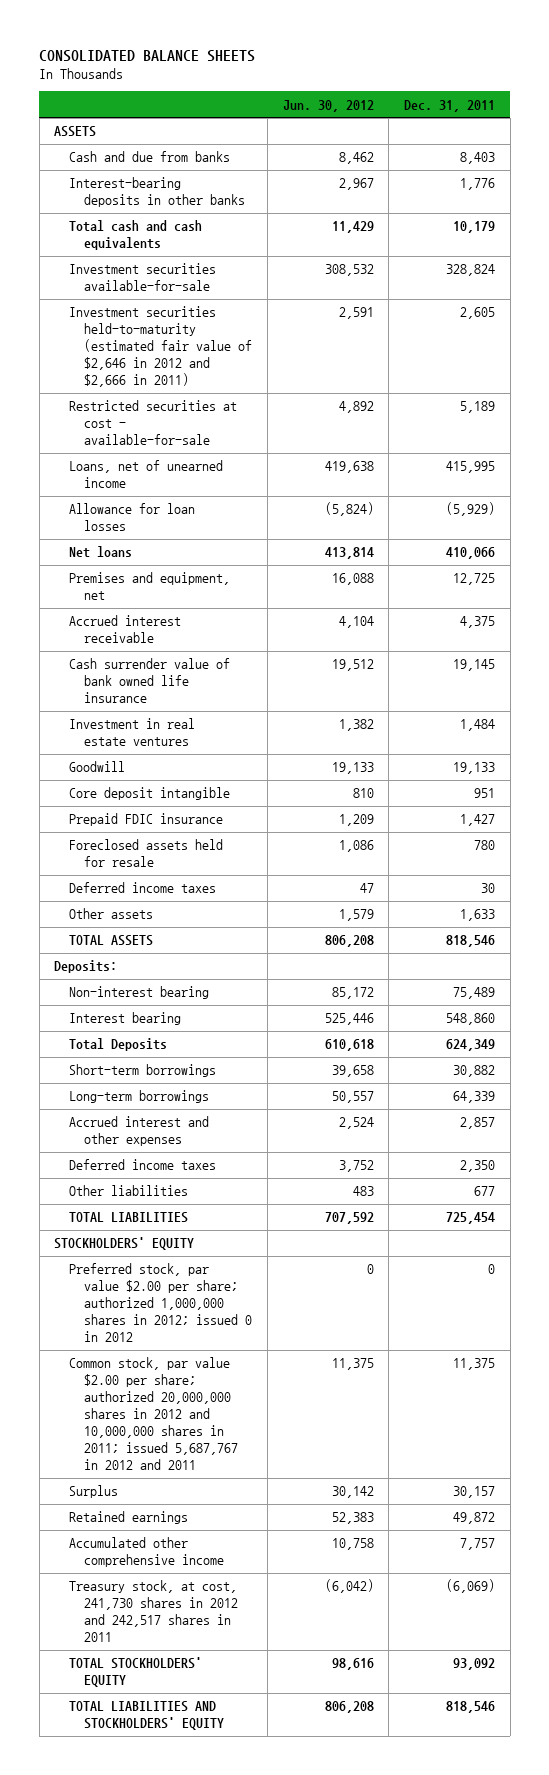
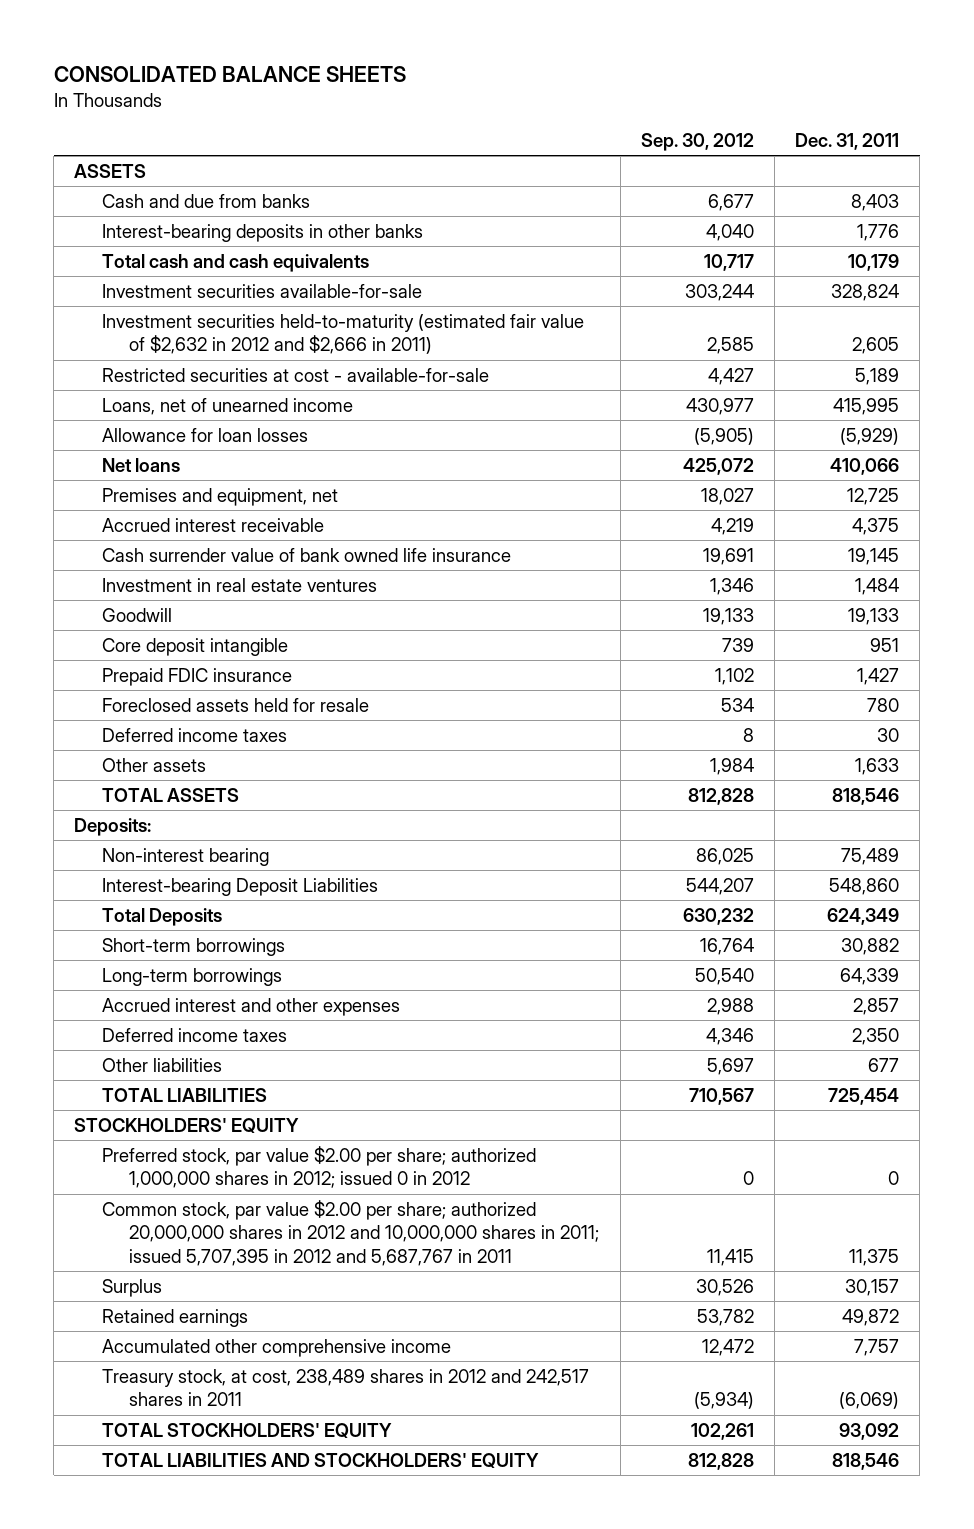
[282,99,374,112] Jun. 30, 2012 -> none
none -> [640,133,754,152] Sep. 30, 2012
[69,306,253,388] Investment securities held-to-maturity (estimated fair value of $2,646 in 2012 and $2,666 in 2011) -> [101,313,584,355] Investment securities held-to-maturity (estimated fair value of $2,632 in 2012 and $2,666 in 2011)
[69,1012,182,1026] Interest bearing -> [101,877,378,896] Interest-bearing Deposit Liabilities
[69,1357,239,1471] Common stock, par value $2.00 per share; authorized 20,000,000 shares in 2012 and 10,000,000 shares in 2011; issued 5,687,767 in 2012 and 2011 -> [101,1199,600,1266] Common stock, par value $2.00 per share; authorized 20,000,000 shares in 2012 and 10,000,000 shares in 2011; issued 5,707,395 in 2012 and 5,687,767 in 2011
[69,1580,239,1643] Treasury stock, at cost, 241,730 shares in 2012 and 242,517 shares in 2011 -> [101,1368,589,1407] Treasury stock, at cost, 238,489 shares in 2012 and 242,517 shares in 2011

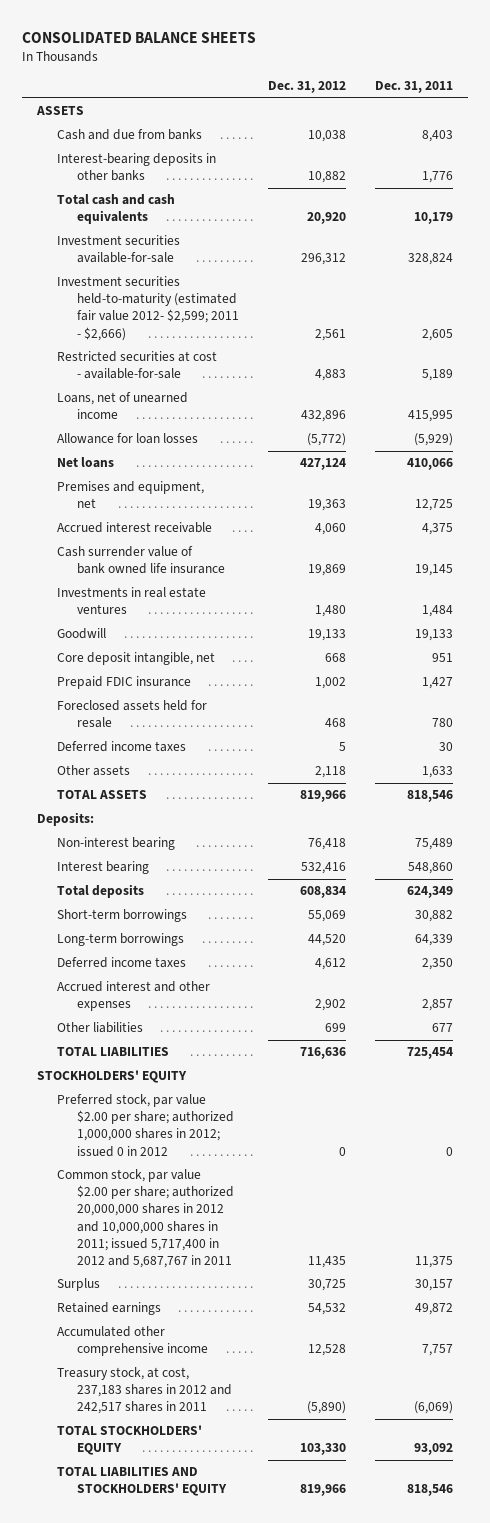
[640,133,754,152] Sep. 30, 2012 -> none
none -> [267,81,346,94] Dec. 31, 2012
[101,313,584,355] Investment securities held-to-maturity (estimated fair value of $2,632 in 2012 and $2,666 in 2011) -> [56,276,239,341] Investment securities held-to-maturity (estimated fair value 2012- $2,599; 2011 - $2,666)
[101,577,377,592] Investment in real estate ventures -> [56,587,206,615] Investments in real estate ventures
[101,637,288,656] Core deposit intangible -> [56,652,215,666] Core deposit intangible, net
[101,877,378,896] Interest-bearing Deposit Liabilities -> [56,861,149,875] Interest bearing
[101,907,222,926] Total Deposits -> [56,884,144,899] Total deposits
[101,997,400,1016] Accrued interest and other expenses -> [56,981,210,1012] Accrued interest and other expenses
[101,1199,600,1266] Common stock, par value $2.00 per share; authorized 20,000,000 shares in 2012 and 10,000,000 shares in 2011; issued 5,707,395 in 2012 and 5,687,767 in 2011 -> [56,1169,234,1268] Common stock, par value $2.00 per share; authorized 20,000,000 shares in 2012 and 10,000,000 shares in 2011; issued 5,717,400 in 2012 and 5,687,767 in 2011
[101,1368,589,1407] Treasury stock, at cost, 238,489 shares in 2012 and 242,517 shares in 2011 -> [56,1367,232,1415] Treasury stock, at cost, 237,183 shares in 2012 and 242,517 shares in 2011

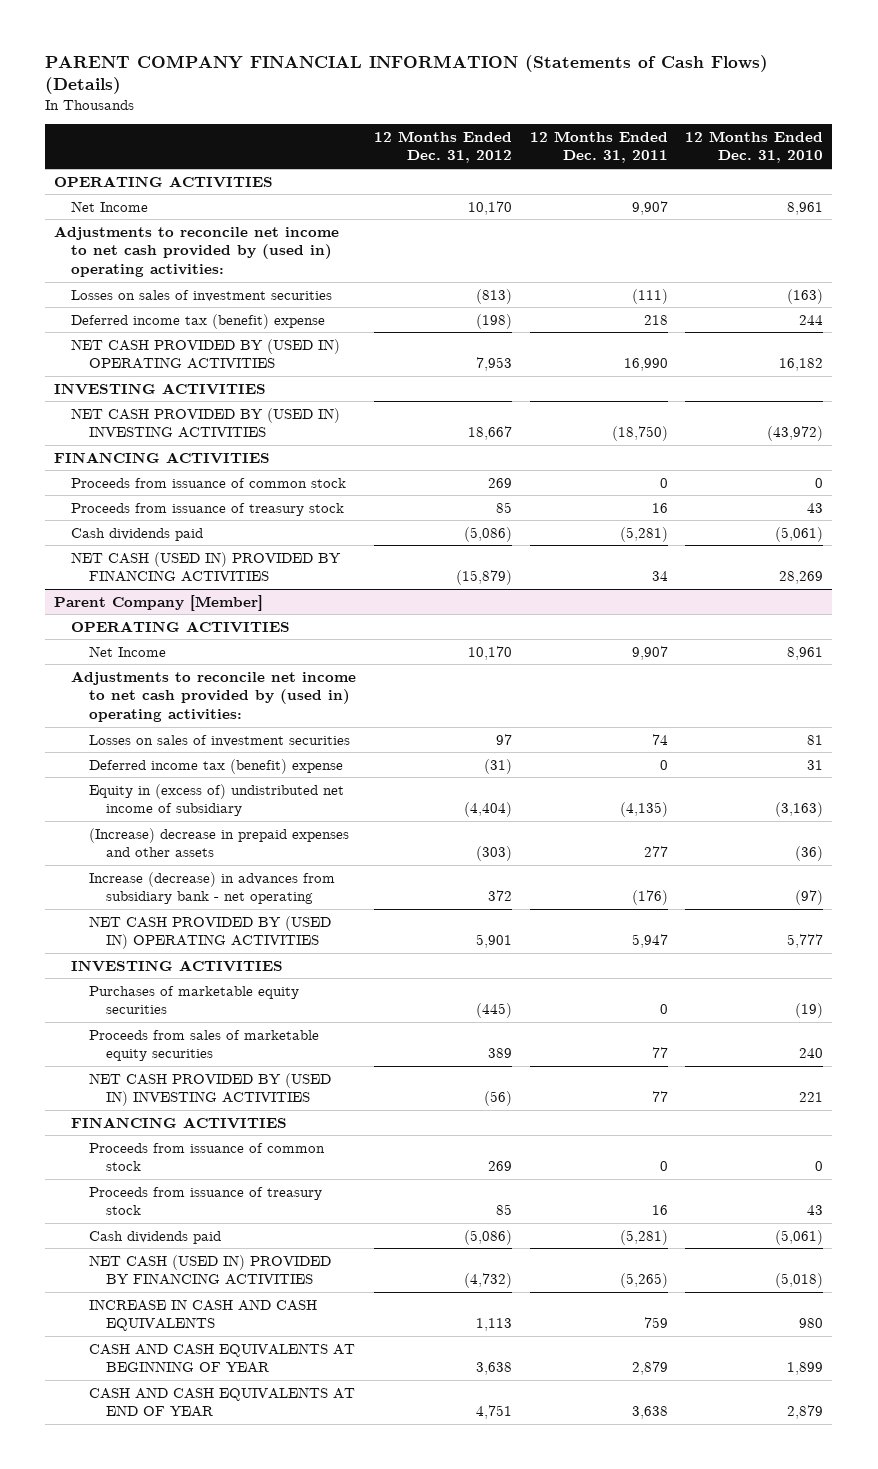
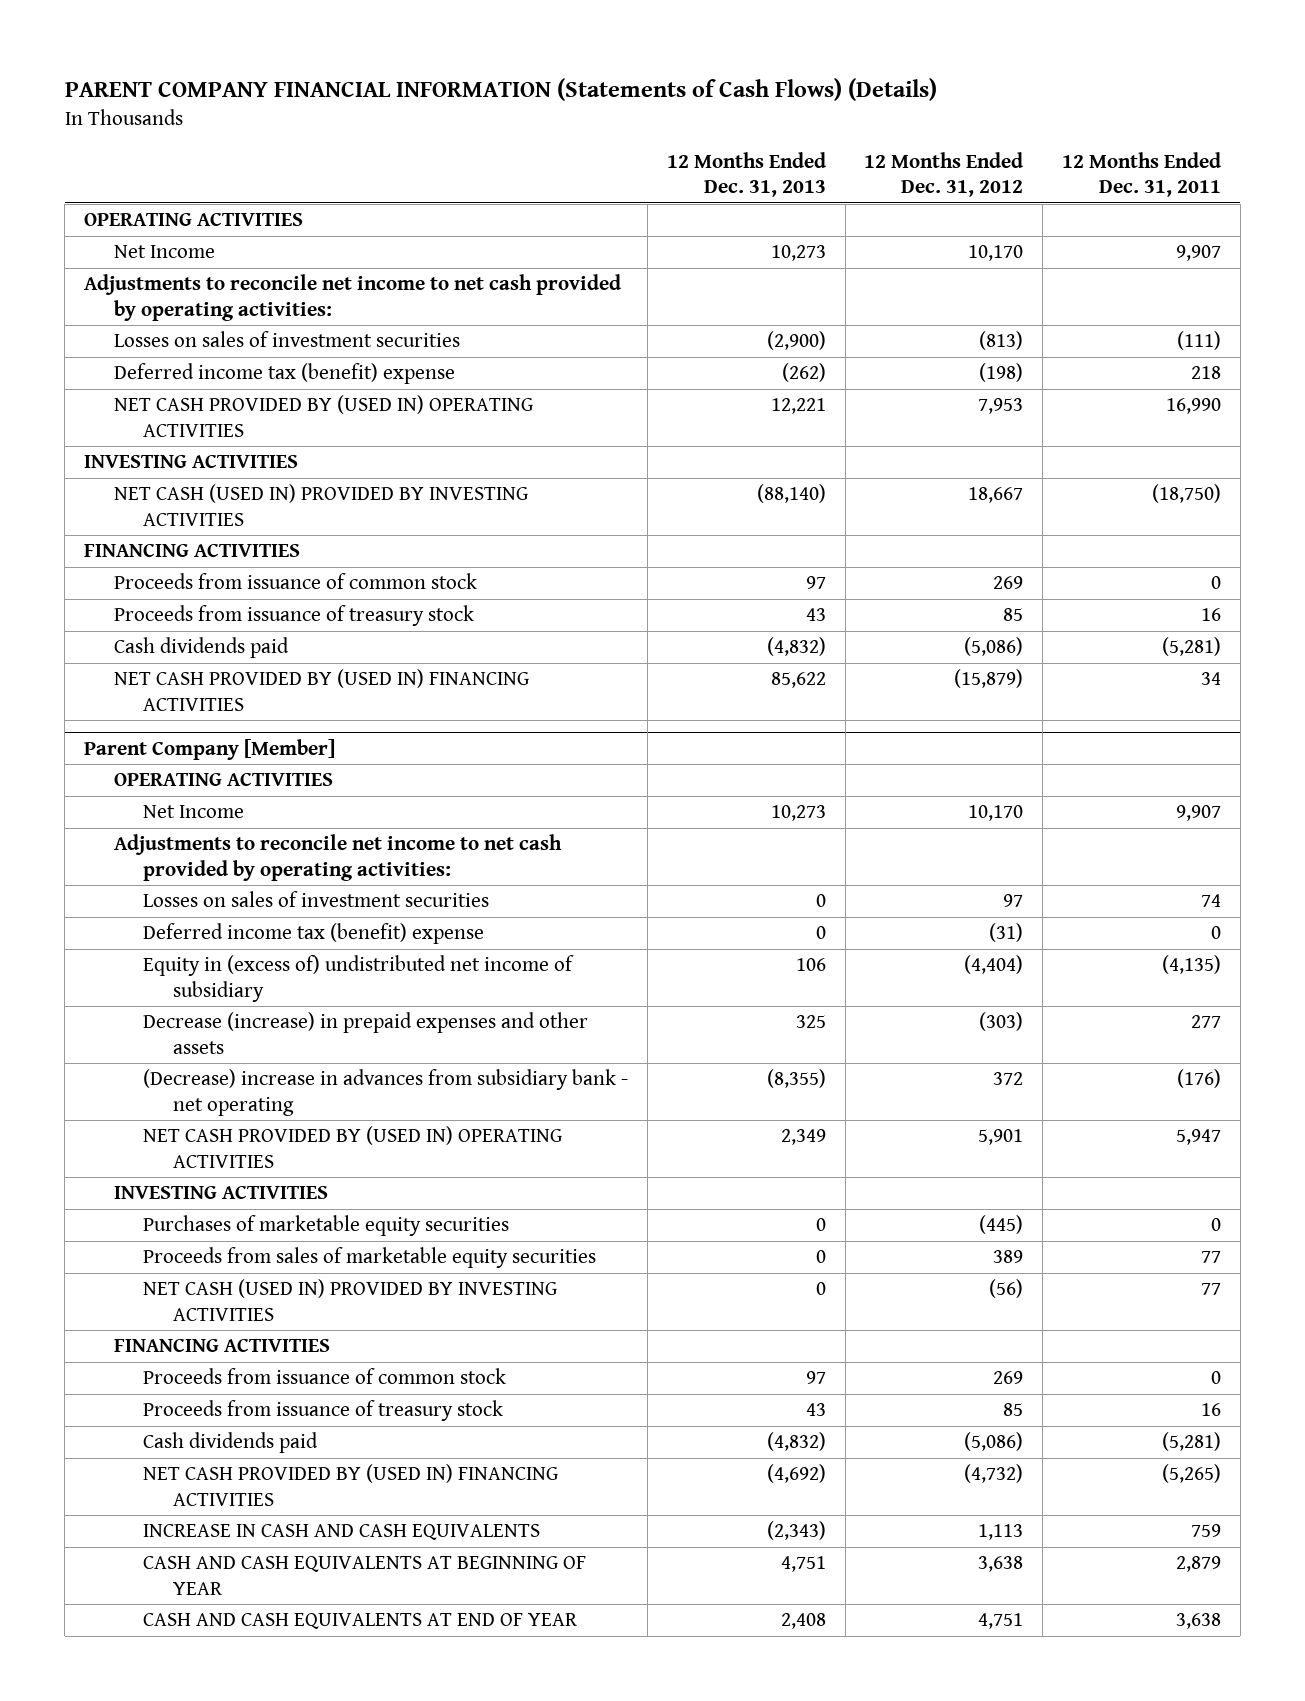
[685,130,824,164] 12 Months Ended Dec. 31, 2010 -> none
none -> [666,151,826,198] 12 Months Ended Dec. 31, 2013
[54,225,340,278] Adjustments to reconcile net income to net cash provided by (used in) operating activities: -> [83,274,621,321] Adjustments to reconcile net income to net cash provided by operating activities:
[71,407,341,439] NET CASH PROVIDED BY (USED IN) INVESTING ACTIVITIES -> [113,484,528,526] NET CASH (USED IN) PROVIDED BY INVESTING ACTIVITIES
[71,551,342,583] NET CASH (USED IN) PROVIDED BY FINANCING ACTIVITIES -> [113,669,529,711] NET CASH PROVIDED BY (USED IN) FINANCING ACTIVITIES
[71,670,357,723] Adjustments to reconcile net income to net cash provided by (used in) operating activities: -> [113,834,562,881] Adjustments to reconcile net income to net cash provided by operating activities:
[88,827,349,858] (Increase) decrease in prepaid expenses and other assets -> [143,1012,589,1054] Decrease (increase) in prepaid expenses and other assets
[88,871,335,905] Increase (decrease) in advances from subsidiary bank - net operating -> [143,1069,629,1116] (Decrease) increase in advances from subsidiary bank - net operating
[88,1072,331,1107] NET CASH PROVIDED BY (USED IN) INVESTING ACTIVITIES -> [143,1279,558,1321] NET CASH (USED IN) PROVIDED BY INVESTING ACTIVITIES
[88,1254,331,1286] NET CASH (USED IN) PROVIDED BY FINANCING ACTIVITIES -> [143,1464,559,1506] NET CASH PROVIDED BY (USED IN) FINANCING ACTIVITIES

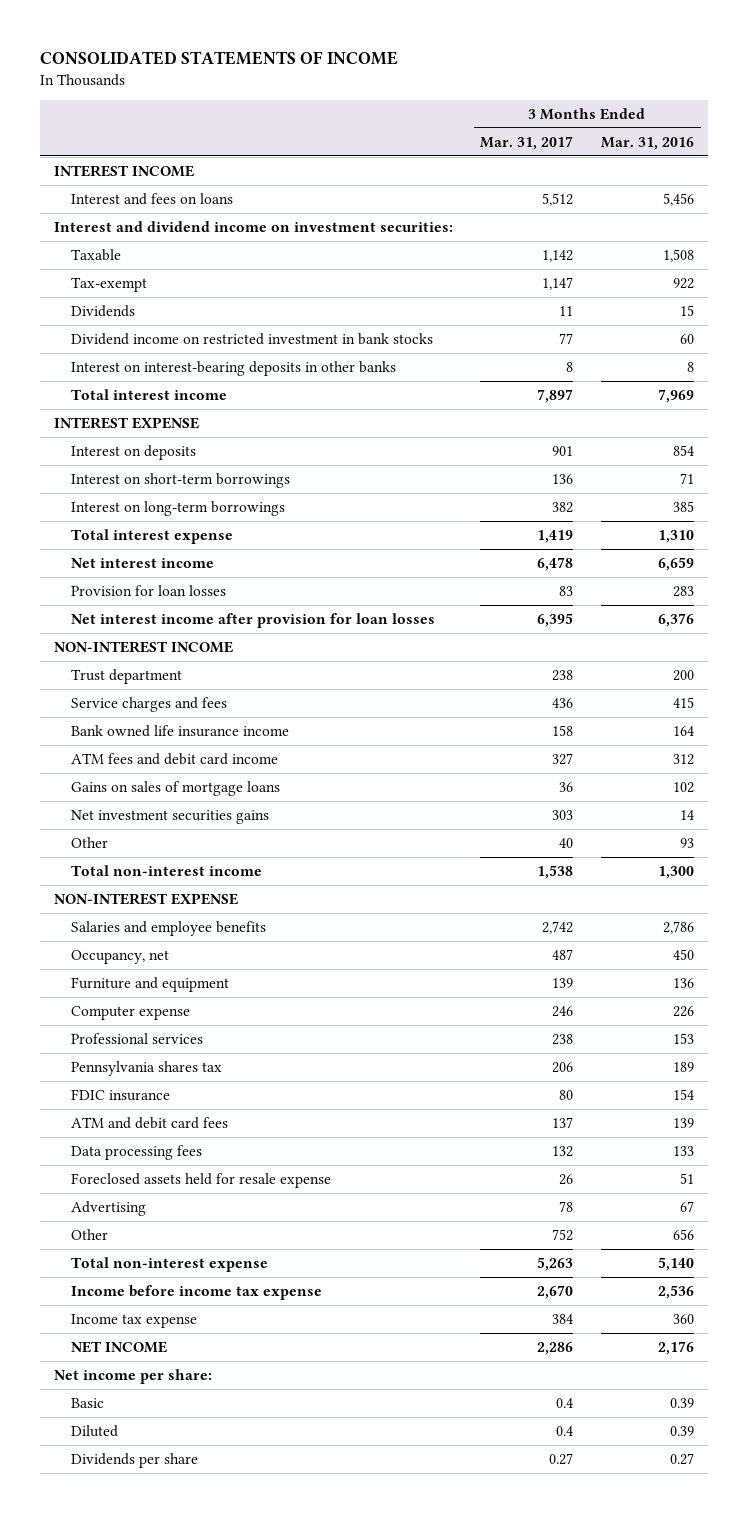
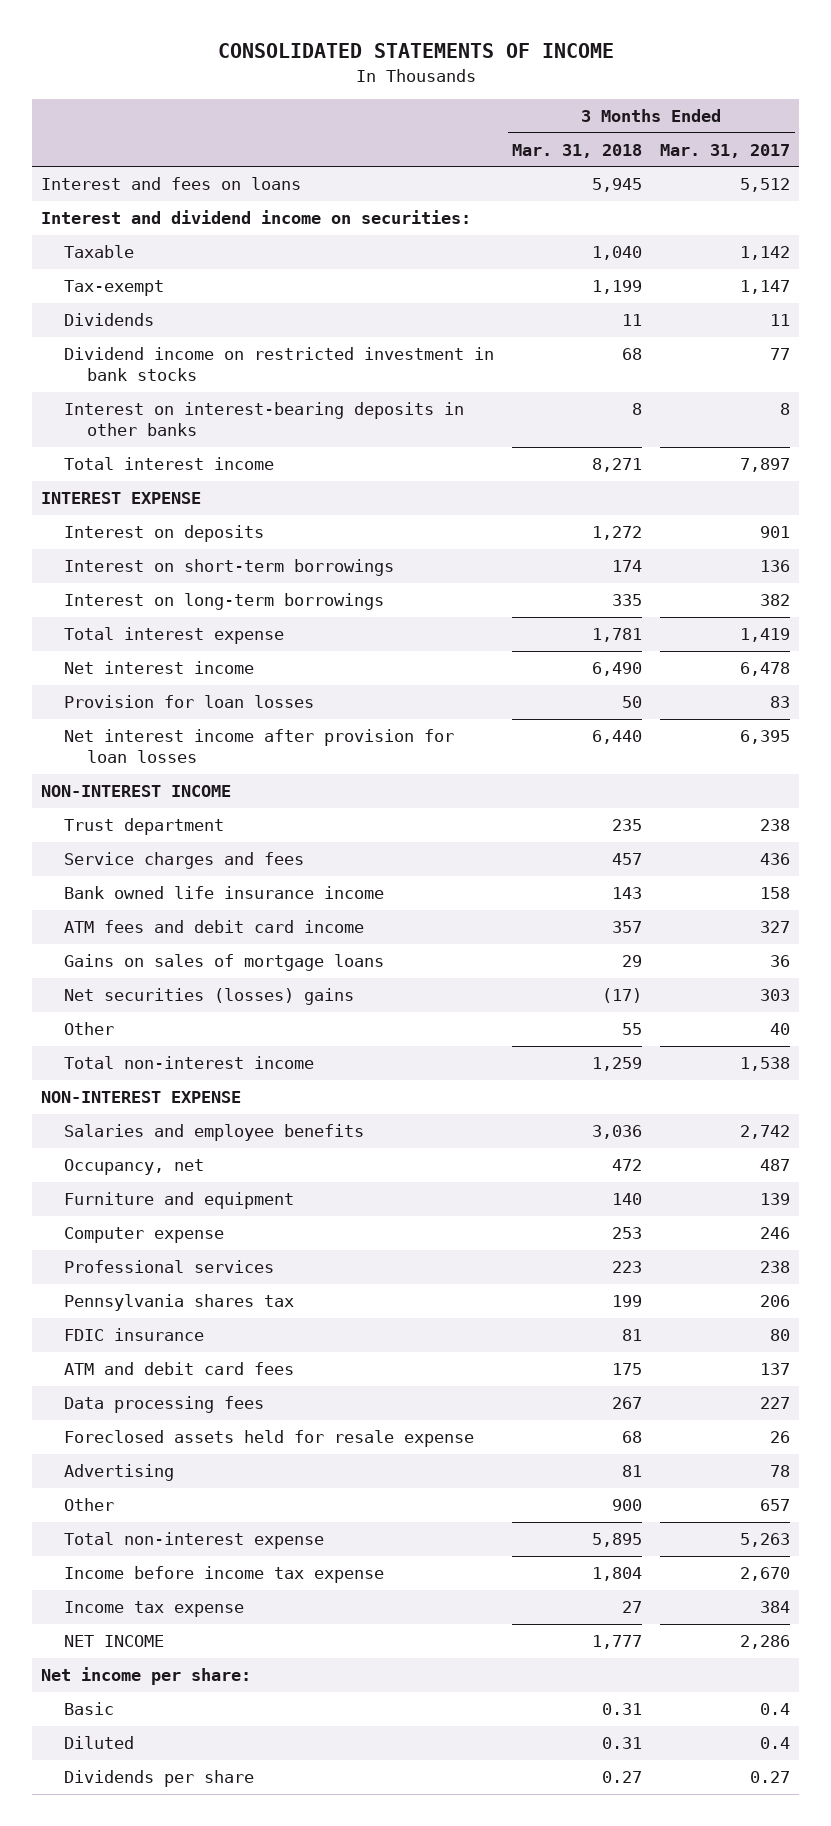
[600,136,694,150] Mar. 31, 2016 -> none
none -> [512,143,643,158] Mar. 31, 2018
[53,164,194,177] INTEREST INCOME -> none
[53,220,453,232] Interest and dividend income on investment securities: -> [40,210,471,225] Interest and dividend income on securities:
[71,809,270,824] Net investment securities gains -> [63,988,354,1006] Net securities (losses) gains
[552,1145,574,1157] 132 -> [760,1397,791,1410] 227
[552,1228,574,1241] 752 -> [760,1499,791,1512] 657

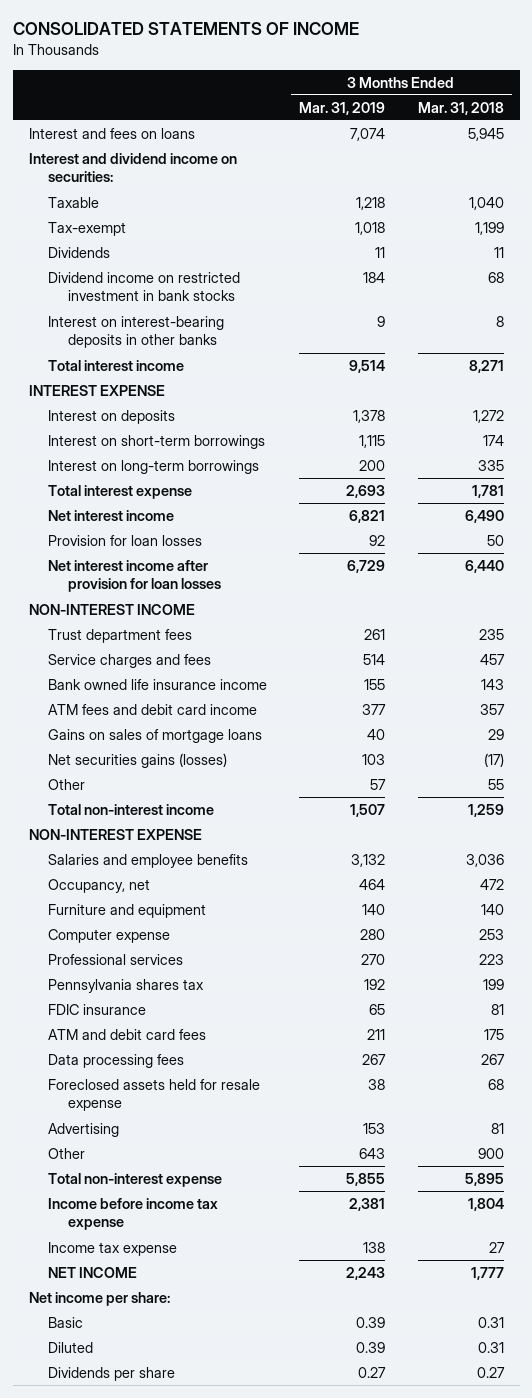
[660,143,791,158] Mar. 31, 2017 -> none
none -> [299,101,386,115] Mar. 31, 2019
[63,818,224,836] Trust department -> [48,628,193,643] Trust department fees
[63,988,354,1006] Net securities (losses) gains -> [48,752,228,768] Net securities gains (losses)

